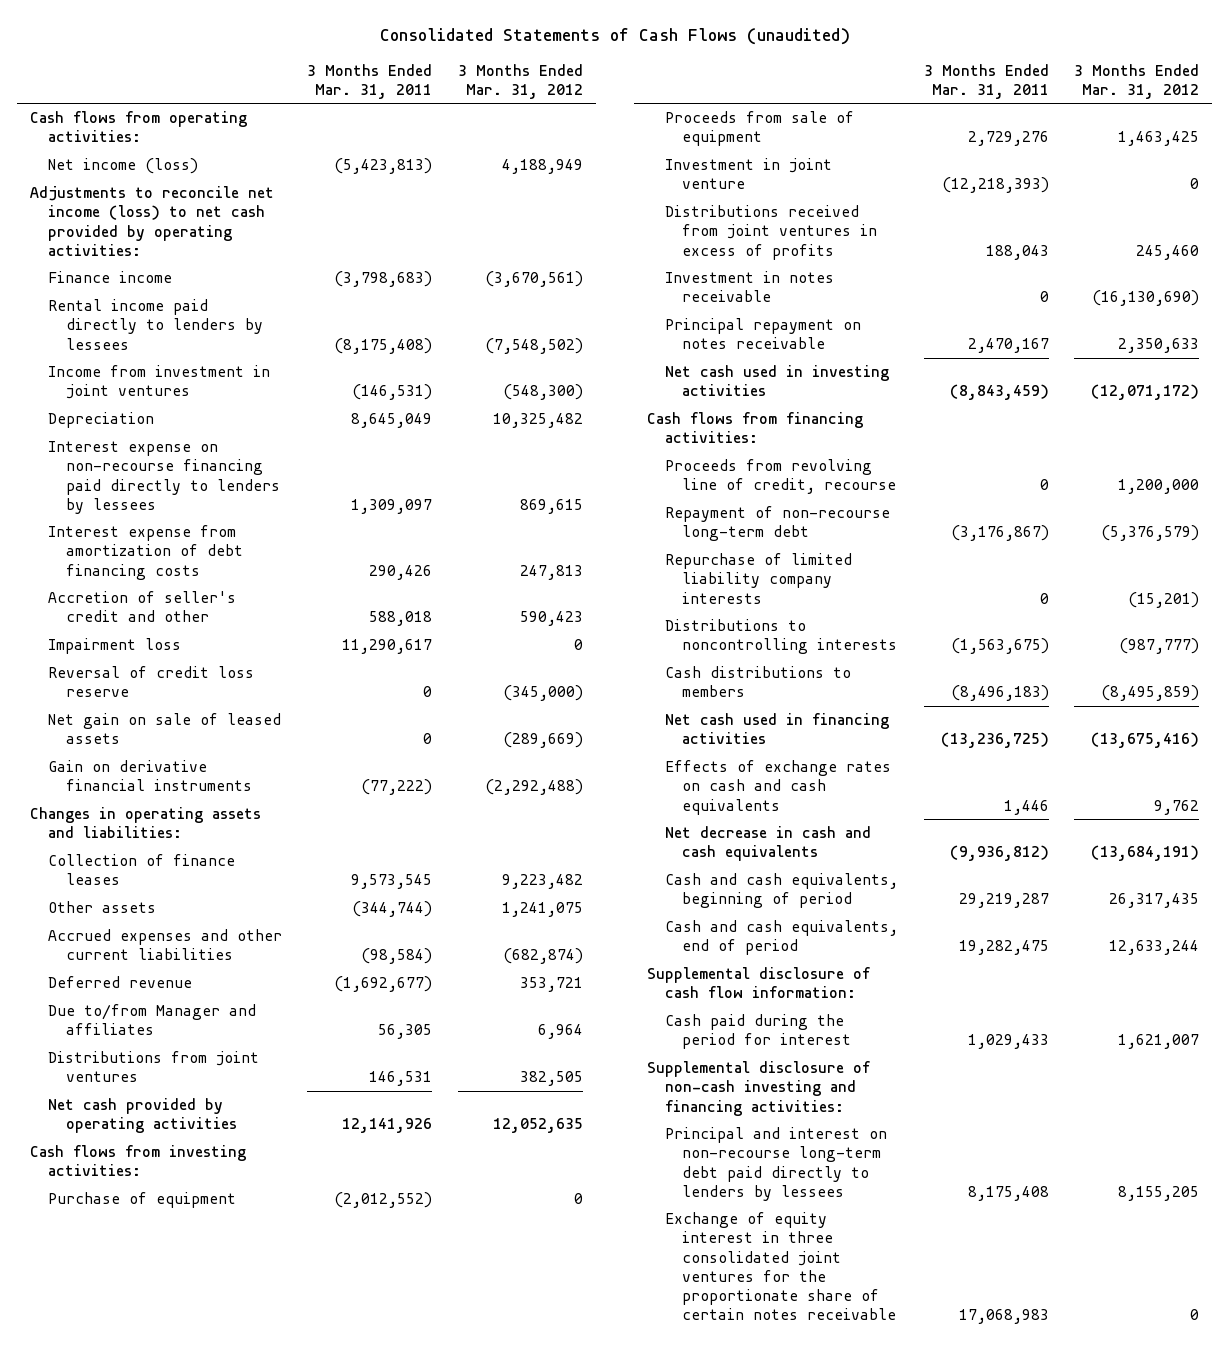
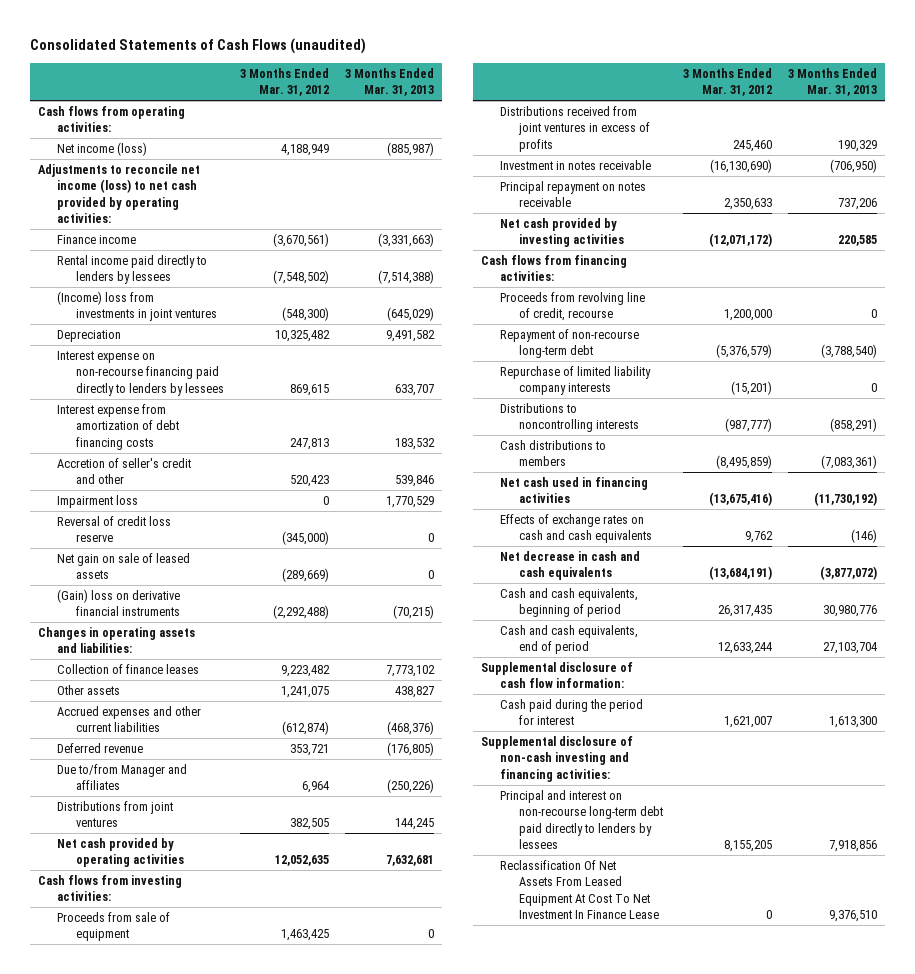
[307,63,433,99] 3 Months Ended Mar. 31, 2011 -> none
none -> [344,67,434,97] 3 Months Ended Mar. 31, 2013
[48,365,271,400] Income from investment in joint ventures -> [57,291,217,322] (Income) loss from investments in joint ventures
[519,611,583,627] 590,423 -> [289,475,329,488] 520,423
[48,760,252,792] Gain on derivative financial instruments -> [57,589,181,617] (Gain) loss on derivative financial instruments
[502,948,583,965] (682,874) -> [281,721,329,736] (612,874)
[48,1192,237,1209] Purchase of equipment -> none
[664,158,832,190] Investment in joint venture -> none
[664,365,889,397] Net cash used in investing activities -> [500,218,625,248] Net cash provided by investing activities
[664,1212,897,1320] Exchange of equity interest in three consolidated joint ventures for the proportionate share of certain notes receivable -> none
none -> [500,860,660,920] Reclassification Of Net Assets From Leased Equipment At Cost To Net Investment In Finance Lease

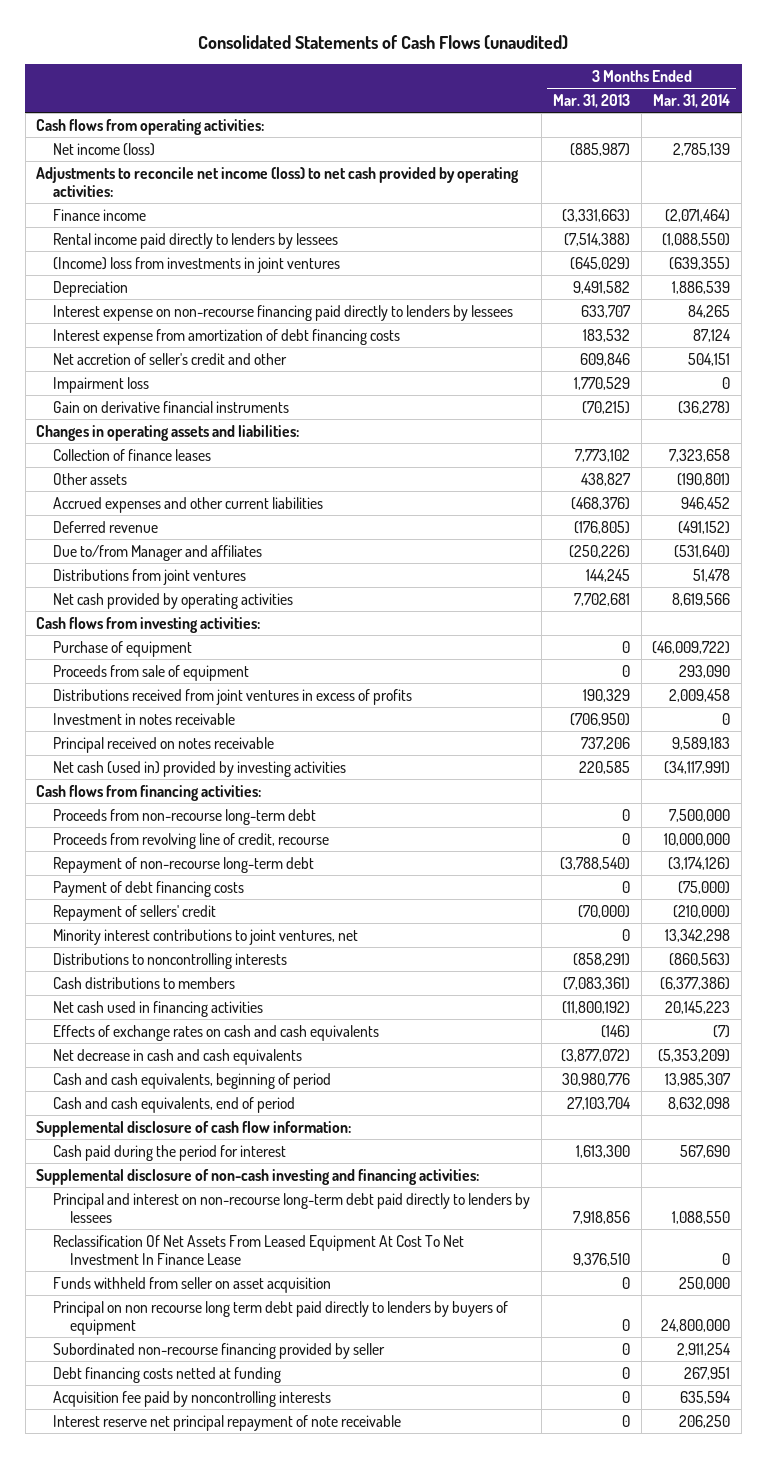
[239,67,329,97] 3 Months Ended Mar. 31, 2012 -> none
none -> [653,93,731,108] Mar. 31, 2014
[57,458,192,485] Accretion of seller's credit and other -> [53,352,288,365] Net accretion of seller's credit and other
[394,475,434,488] 539,846 -> [579,352,630,366] 609,846
[57,516,172,543] Reversal of credit loss reserve -> none
[57,553,191,580] Net gain on sale of leased assets -> none
[57,589,181,617] (Gain) loss on derivative financial instruments -> [53,400,290,413] Gain on derivative financial instruments
[385,855,434,867] 7,632,681 -> [573,592,630,606] 7,702,681
none -> [53,640,193,657] Purchase of equipment
[500,181,647,208] Principal repayment on notes receivable -> [53,736,275,753] Principal received on notes receivable
[500,218,625,248] Net cash provided by investing activities -> [53,760,347,777] Net cash (used in) provided by investing activities
none -> [53,808,317,825] Proceeds from non-recourse long-term debt
[500,366,652,396] Repurchase of limited liability company interests -> none
none -> [53,880,245,897] Payment of debt financing costs
none -> [53,904,217,921] Repayment of sellers' credit
none -> [53,928,359,945] Minority interest contributions to joint ventures, net
[813,492,877,507] (11,730,192) -> [561,1000,630,1014] (11,800,192)
none -> [53,1276,332,1293] Funds withheld from seller on asset acquisition
none -> [53,1300,509,1335] Principal on non recourse long term debt paid directly to lenders by buyers of equipment
none -> [53,1342,386,1359] Subordinated non-recourse financing provided by seller
none -> [53,1366,282,1383] Debt financing costs netted at funding
none -> [53,1390,332,1407] Acquisition fee paid by noncontrolling interests
none -> [53,1414,402,1431] Interest reserve net principal repayment of note receivable

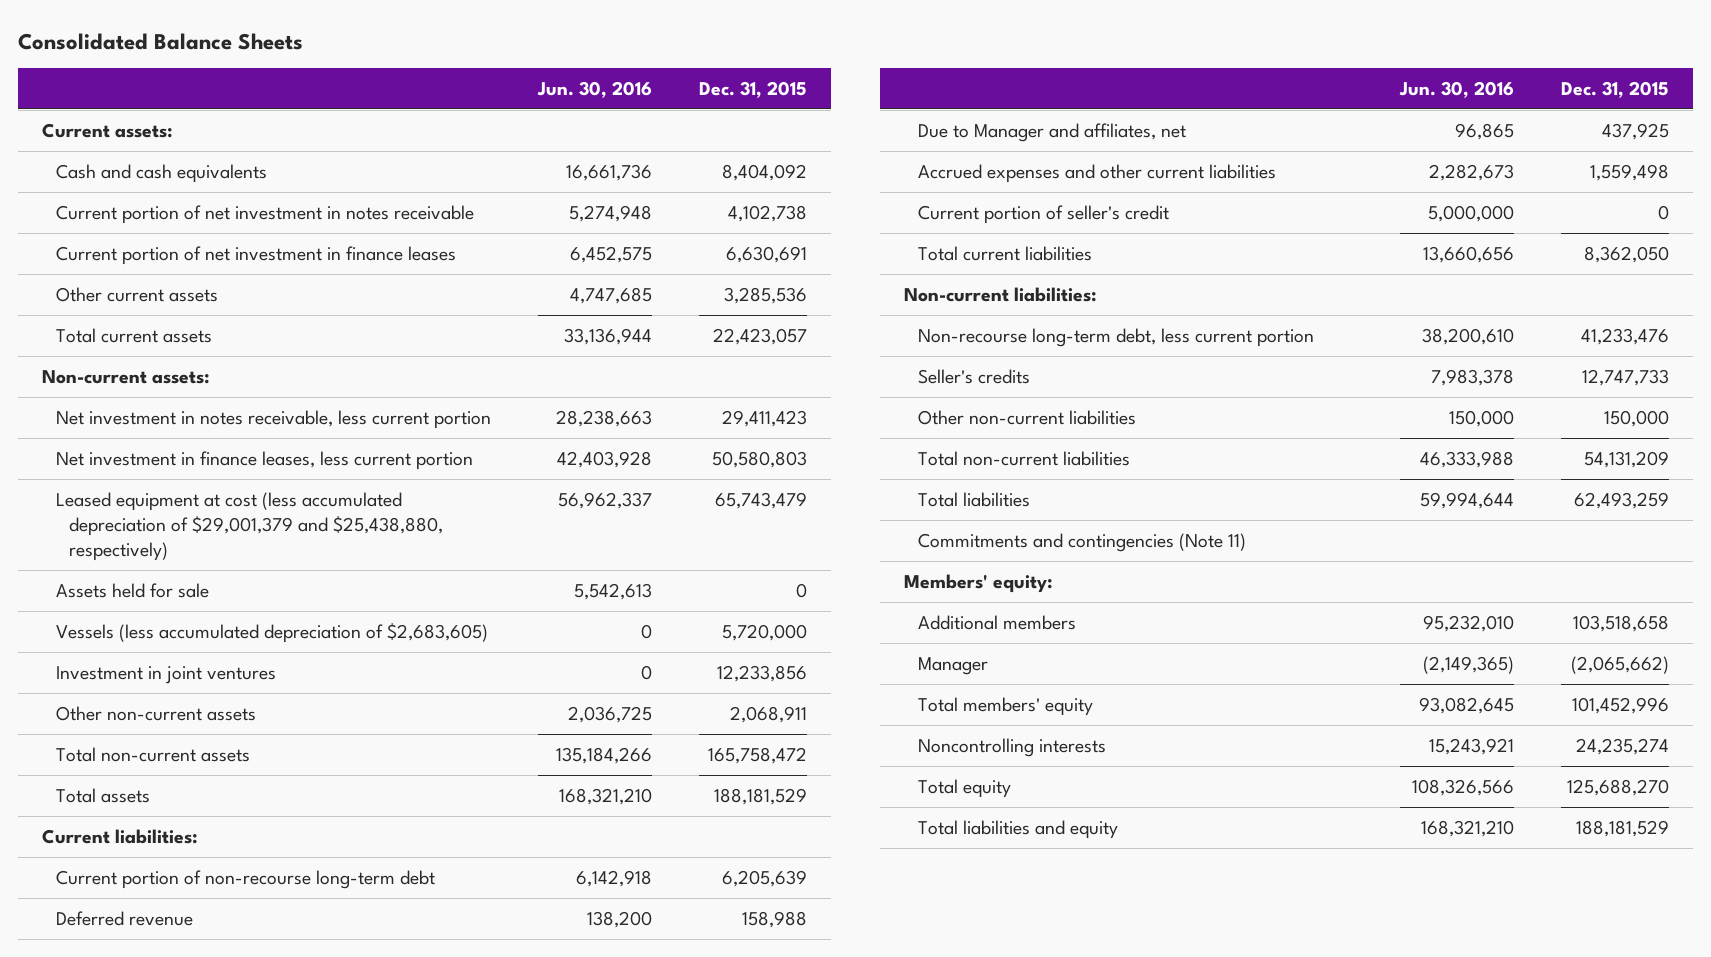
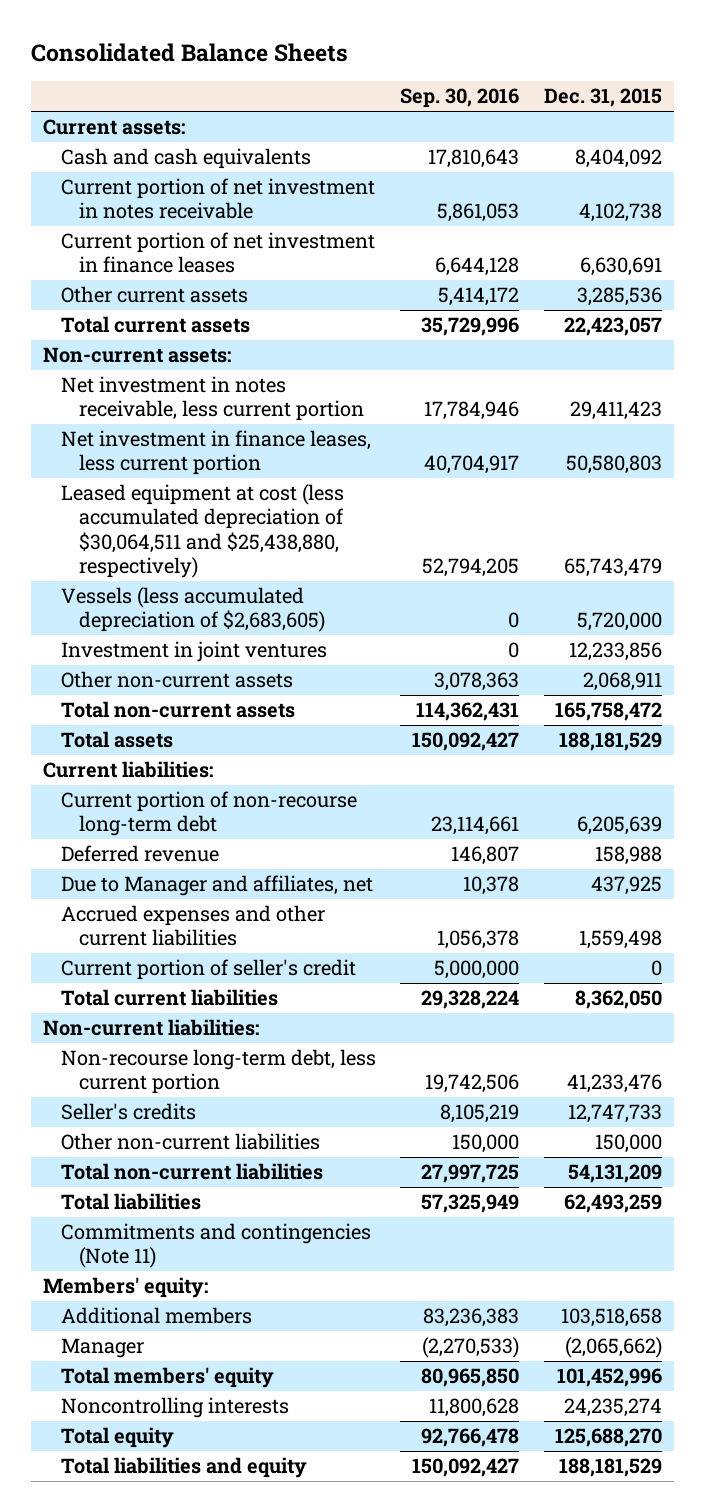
[537,81,653,99] Jun. 30, 2016 -> none
none -> [400,88,520,109] Sep. 30, 2016
[55,582,209,598] Assets held for sale -> none
[55,491,444,562] Leased equipment at cost (less accumulated depreciation of $29,001,379 and $25,438,880, respectively) -> [61,484,345,579] Leased equipment at cost (less accumulated depreciation of $30,064,511 and $25,438,880, respectively)

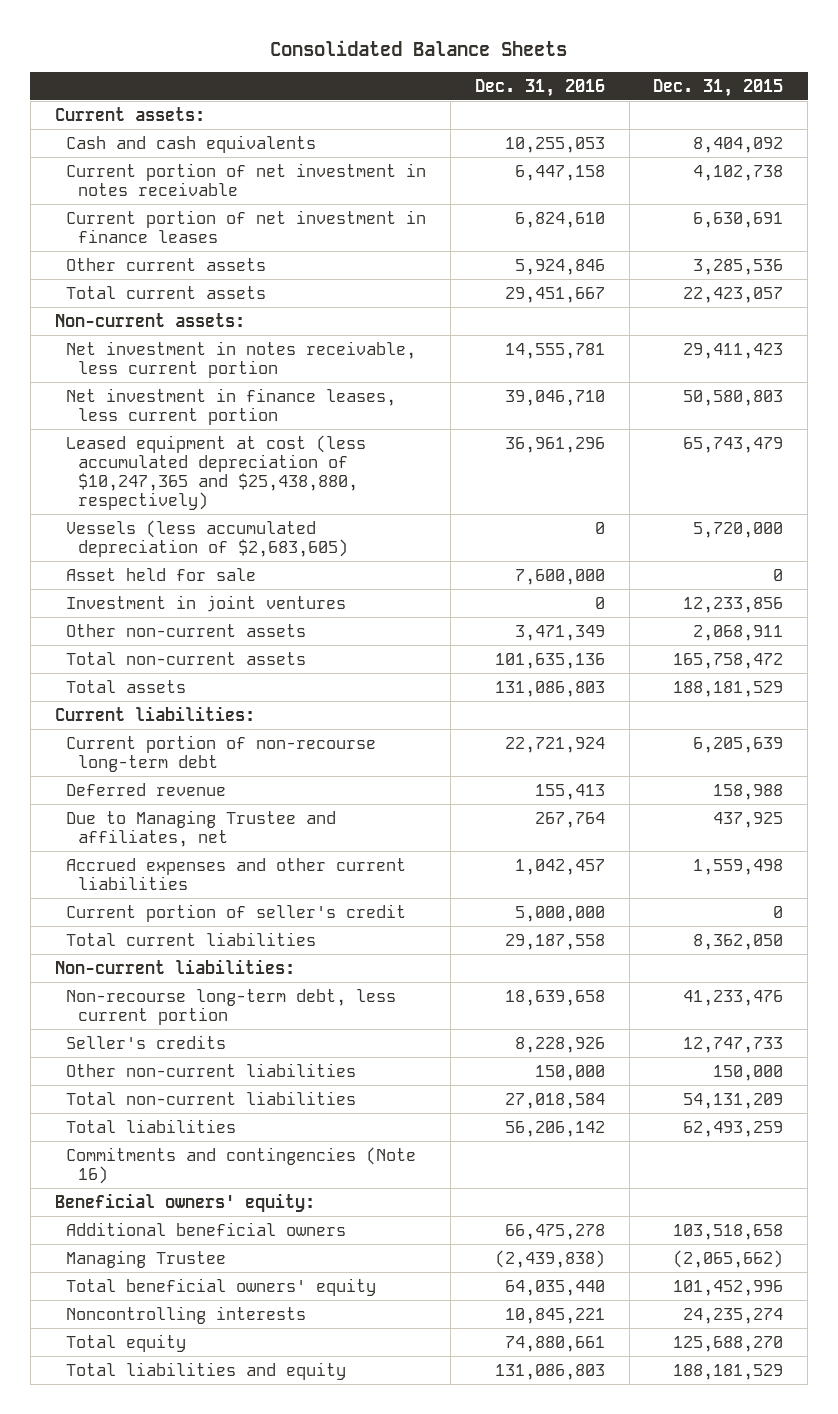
[400,88,520,109] Sep. 30, 2016 -> none
none -> [474,78,605,97] Dec. 31, 2016
[61,484,345,579] Leased equipment at cost (less accumulated depreciation of $30,064,511 and $25,438,880, respectively) -> [66,434,367,510] Leased equipment at cost (less accumulated depreciation of $10,247,365 and $25,438,880, respectively)
none -> [66,567,257,581] Asset held for sale
[61,875,374,897] Due to Manager and affiliates, net -> [66,809,337,847] Due to Managing Trustee and affiliates, net
[42,1277,208,1299] Members' equity: -> none
[61,1223,372,1269] Commitments and contingencies (Note 11) -> [66,1146,417,1184] Commitments and contingencies (Note 16)
none -> [54,1192,315,1212] Beneficial owners' equity:
[61,1307,253,1325] Additional members -> [66,1221,347,1236] Additional beneficial owners
[61,1338,145,1359] Manager -> [66,1249,227,1268] Managing Trustee
[61,1367,275,1389] Total members' equity -> [66,1277,377,1296] Total beneficial owners' equity

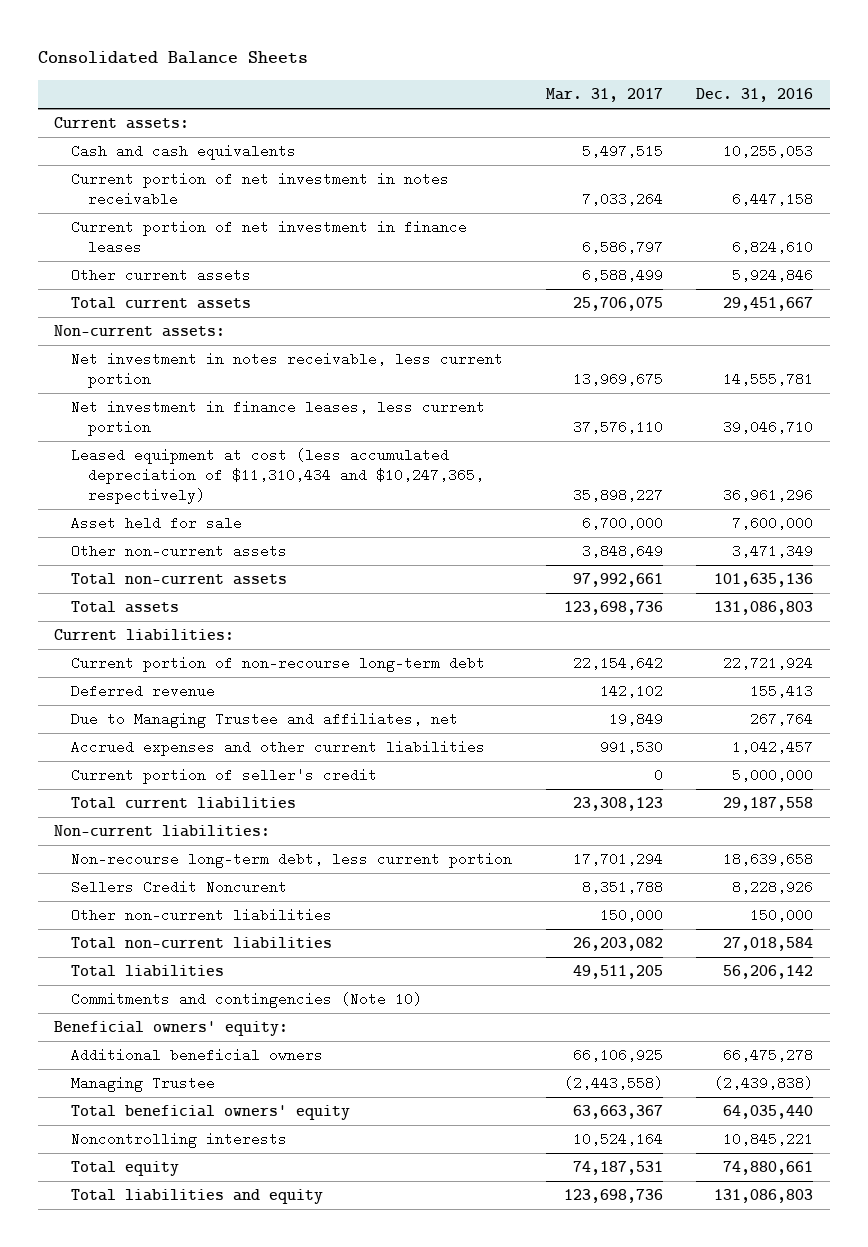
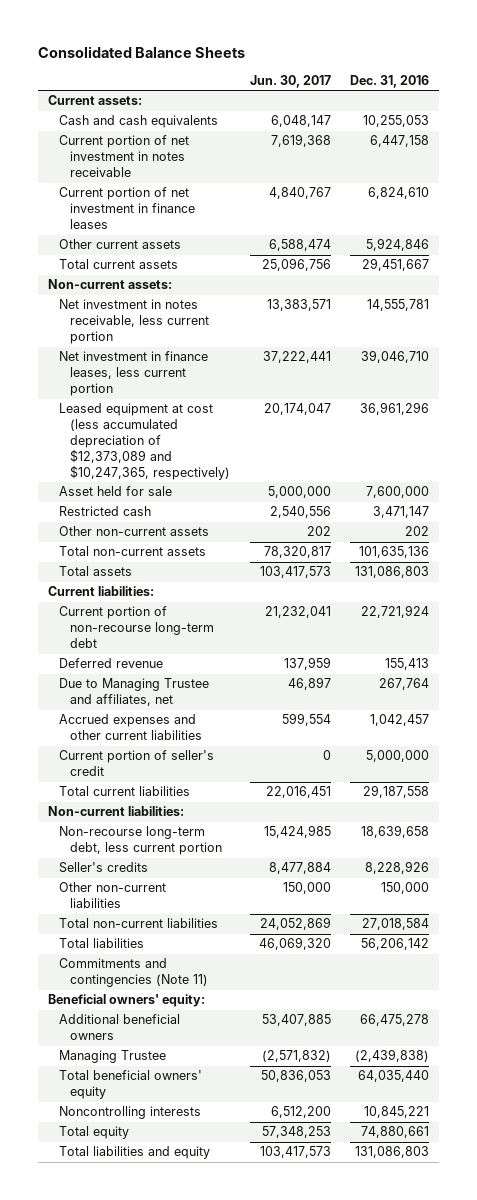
[545,88,663,103] Mar. 31, 2017 -> none
none -> [249,74,331,88] Jun. 30, 2017
[71,448,485,505] Leased equipment at cost (less accumulated depreciation of $11,310,434 and $10,247,365, respectively) -> [59,403,231,481] Leased equipment at cost (less accumulated depreciation of $12,373,089 and $10,247,365, respectively)
none -> [59,506,152,517] Restricted cash
[732,544,814,559] 3,471,349 -> [405,526,430,537] 202
[71,880,288,895] Sellers Credit Noncurent -> [59,862,149,874] Seller's credits
[71,992,423,1009] Commitments and contingencies (Note 10) -> [59,958,209,988] Commitments and contingencies (Note 11)

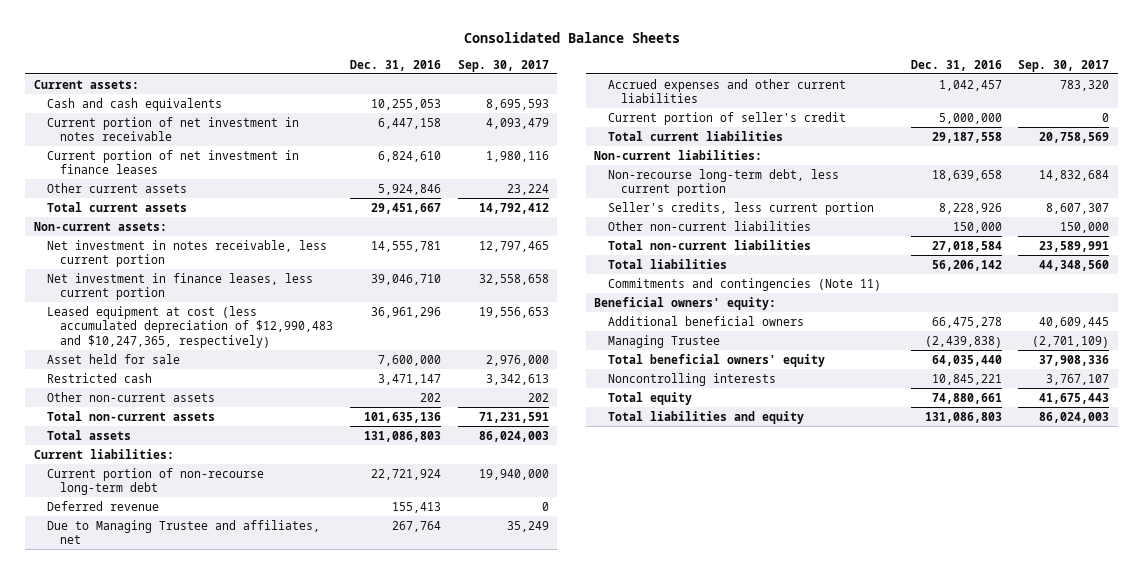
[249,74,331,88] Jun. 30, 2017 -> none
none -> [457,59,549,72] Sep. 30, 2017
[59,403,231,481] Leased equipment at cost (less accumulated depreciation of $12,373,089 and $10,247,365, respectively) -> [47,305,334,348] Leased equipment at cost (less accumulated depreciation of $12,990,483 and $10,247,365, respectively)
[59,862,149,874] Seller's credits -> [607,201,874,215] Seller's credits, less current portion

